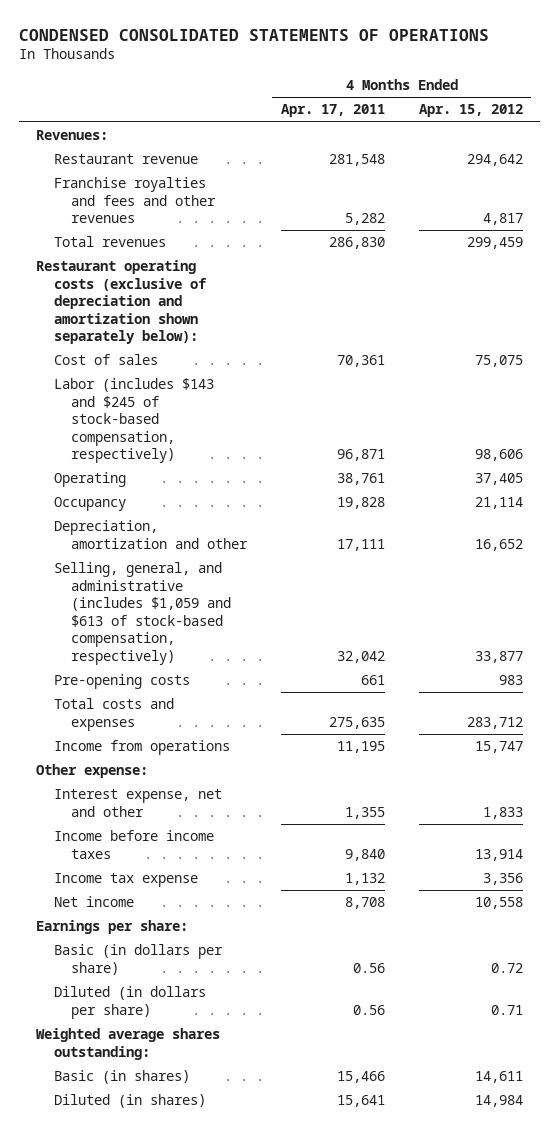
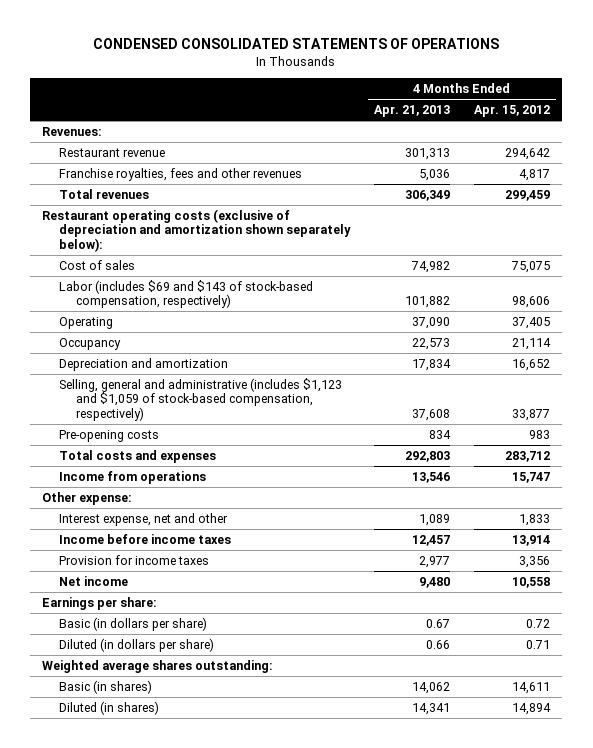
[280,104,385,118] Apr. 17, 2011 -> none
none -> [374,104,451,117] Apr. 21, 2013
[53,177,216,224] Franchise royalties and fees and other revenues -> [59,167,303,181] Franchise royalties, fees and other revenues
[53,378,214,464] Labor (includes $143 and $245 of stock-based compensation, respectively) -> [59,279,314,309] Labor (includes $69 and $143 of stock-based compensation, respectively)
[53,520,248,549] Depreciation, amortization and other -> [59,357,229,371] Depreciation and amortization
[53,562,231,665] Selling, general, and administrative (includes $1,059 and $613 of stock-based compensation, respectively) -> [59,377,343,421] Selling, general and administrative (includes $1,123 and $1,059 of stock-based compensation, respectively)
[53,873,198,888] Income tax expense -> [59,554,210,565] Provision for income taxes
[474,1095,523,1108] 14,984 -> [512,702,552,715] 14,894

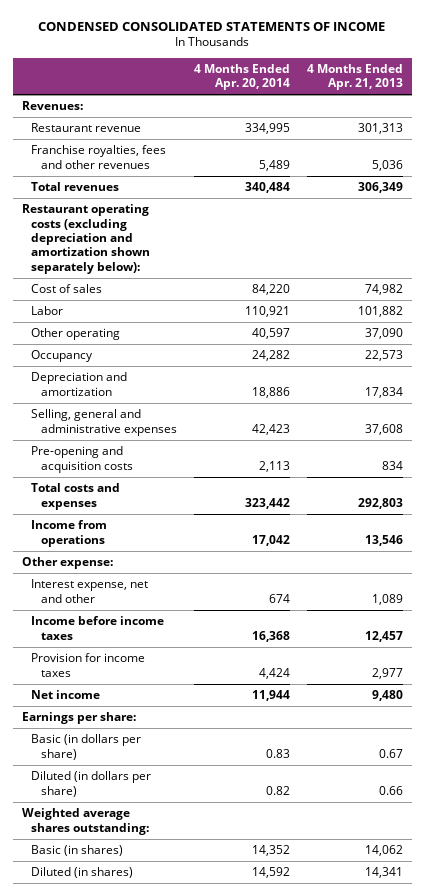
[93,38,500,50] CONDENSED CONSOLIDATED STATEMENTS OF OPERATIONS -> [38,21,386,31] CONDENSED CONSOLIDATED STATEMENTS OF INCOME
[474,104,551,117] Apr. 15, 2012 -> none
none -> [194,63,291,91] 4 Months Ended Apr. 20, 2014
[42,208,352,252] Restaurant operating costs (exclusive of depreciation and amortization shown separately below): -> [21,204,151,274] Restaurant operating costs (excluding depreciation and amortization shown separately below):
[59,279,314,309] Labor (includes $69 and $143 of stock-based compensation, respectively) -> [31,306,64,316] Labor
[59,316,114,329] Operating -> [31,328,121,341] Other operating
[59,377,343,421] Selling, general and administrative (includes $1,123 and $1,059 of stock-based compensation, respectively) -> [31,409,178,436] Selling, general and administrative expenses
[59,429,160,442] Pre-opening costs -> [31,446,134,473] Pre-opening and acquisition costs

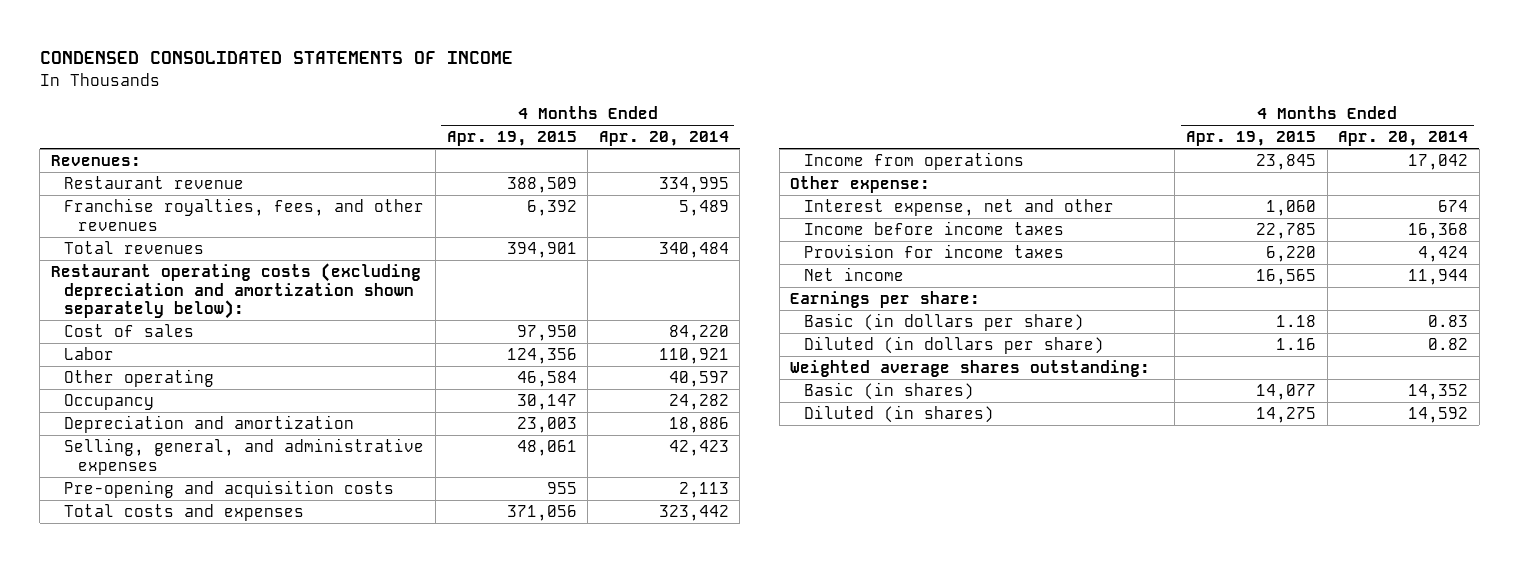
[307,63,404,91] 4 Months Ended Apr. 21, 2013 -> none
none -> [446,131,577,147] Apr. 19, 2015
[31,145,167,169] Franchise royalties, fees and other revenues -> [64,198,425,231] Franchise royalties, fees, and other revenues
[31,409,178,436] Selling, general and administrative expenses -> [64,438,425,475] Selling, general, and administrative expenses

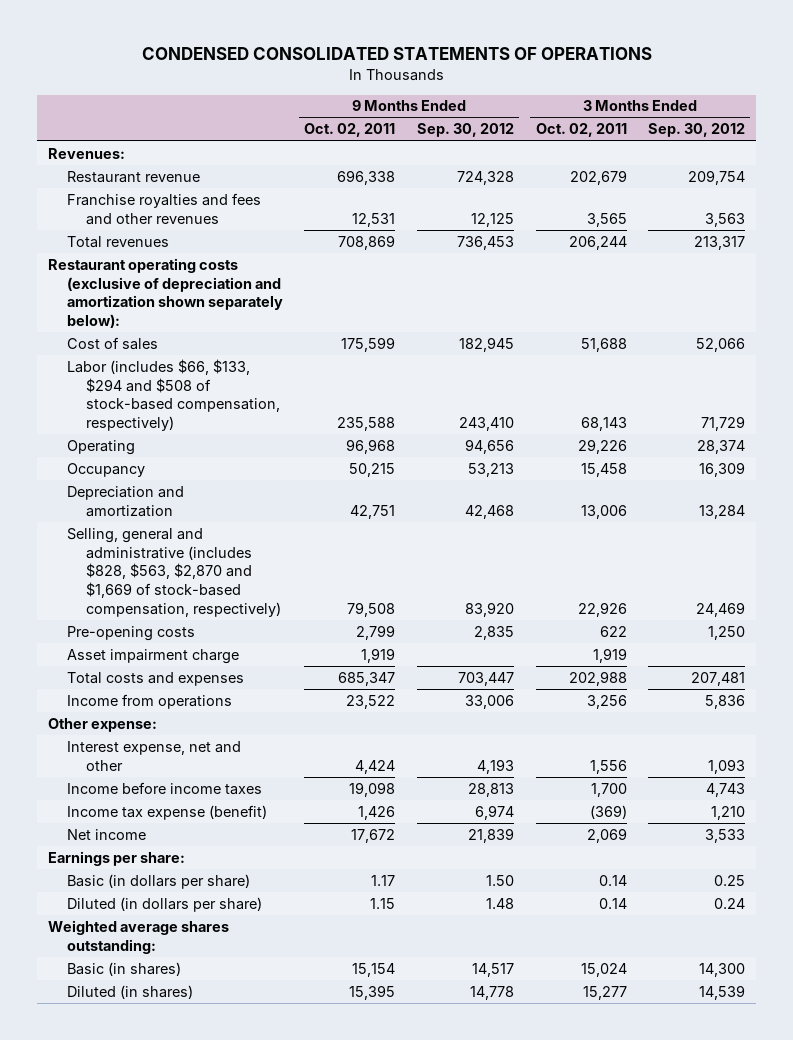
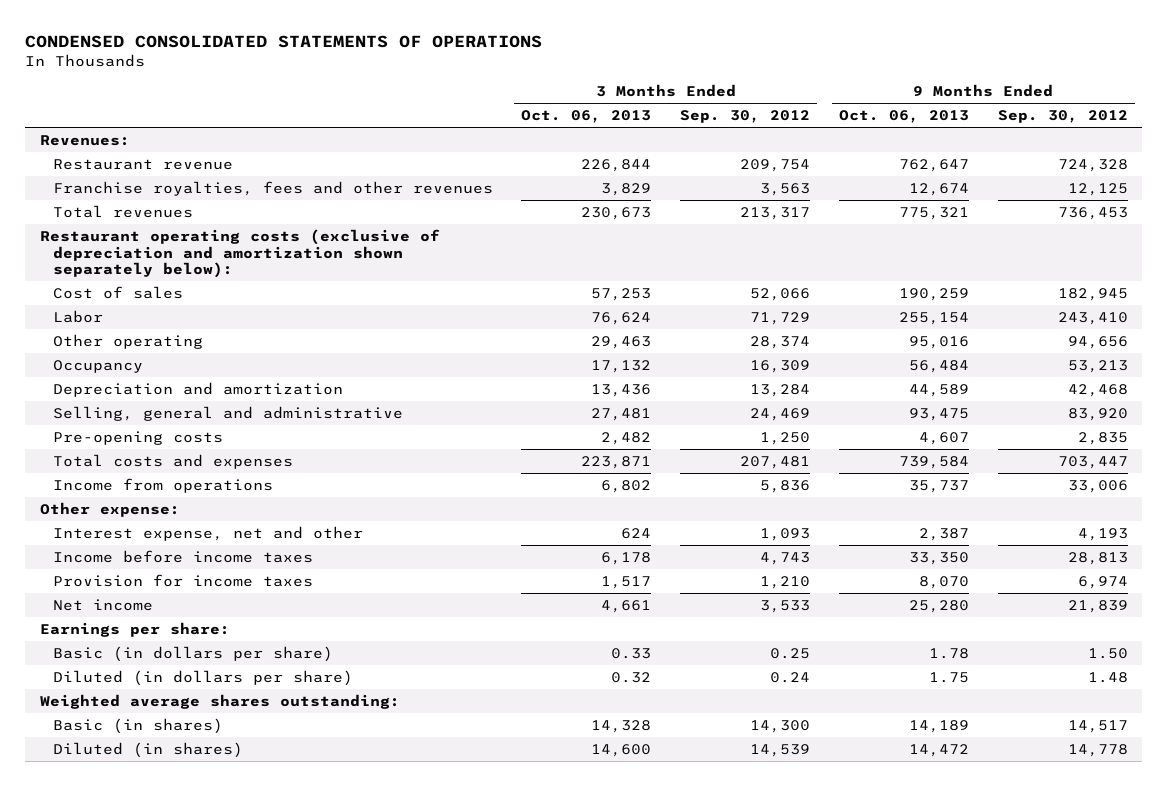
[304,123,396,138] Oct. 02, 2011 -> none
[535,123,627,138] Oct. 02, 2011 -> none
none -> [521,110,652,124] Oct. 06, 2013
none -> [838,110,969,124] Oct. 06, 2013
[66,192,261,225] Franchise royalties and fees and other revenues -> [52,180,493,196] Franchise royalties, fees and other revenues
[66,358,280,432] Labor (includes $66, $133, $294 and $508 of stock-based compensation, respectively) -> [52,309,103,323] Labor
[66,439,135,455] Operating -> [52,333,203,349] Other operating
[66,527,281,617] Selling, general and administrative (includes $828, $563, $2,870 and $1,669 of stock-based compensation, respectively) -> [52,405,403,421] Selling, general and administrative
[66,648,239,664] Asset impairment charge -> none
[66,804,267,820] Income tax expense (benefit) -> [52,573,313,587] Provision for income taxes

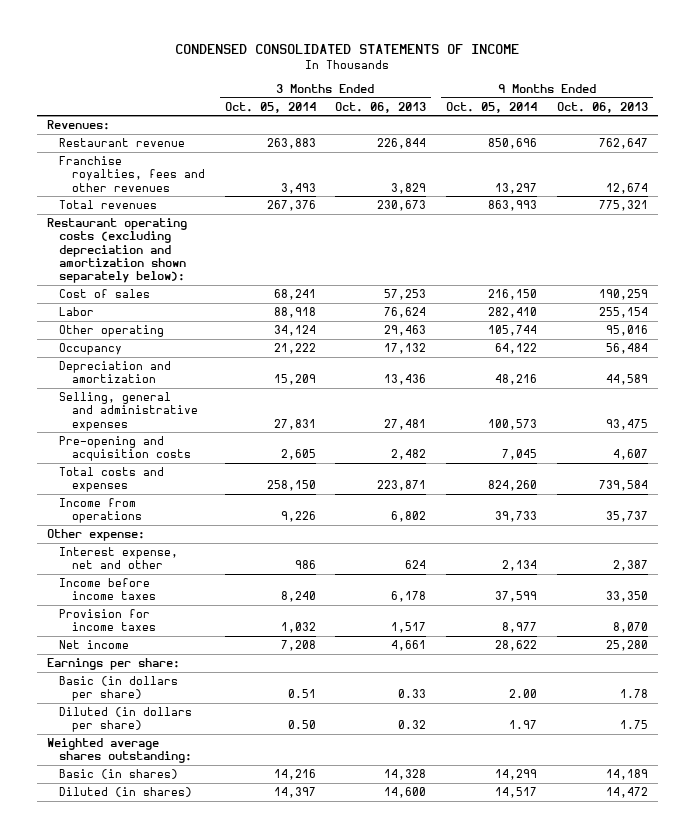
[25,34,543,48] CONDENSED CONSOLIDATED STATEMENTS OF OPERATIONS -> [175,44,520,55] CONDENSED CONSOLIDATED STATEMENTS OF INCOME
[680,110,811,124] Sep. 30, 2012 -> none
[997,110,1128,124] Sep. 30, 2012 -> none
none -> [224,101,316,113] Oct. 05, 2014
none -> [446,101,538,113] Oct. 05, 2014
[39,228,440,279] Restaurant operating costs (exclusive of depreciation and amortization shown separately below): -> [46,217,187,284] Restaurant operating costs (excluding depreciation and amortization shown separately below):
[52,405,403,421] Selling, general and administrative -> [59,391,198,431] Selling, general and administrative expenses
[52,430,223,445] Pre-opening costs -> [59,435,191,462] Pre-opening and acquisition costs

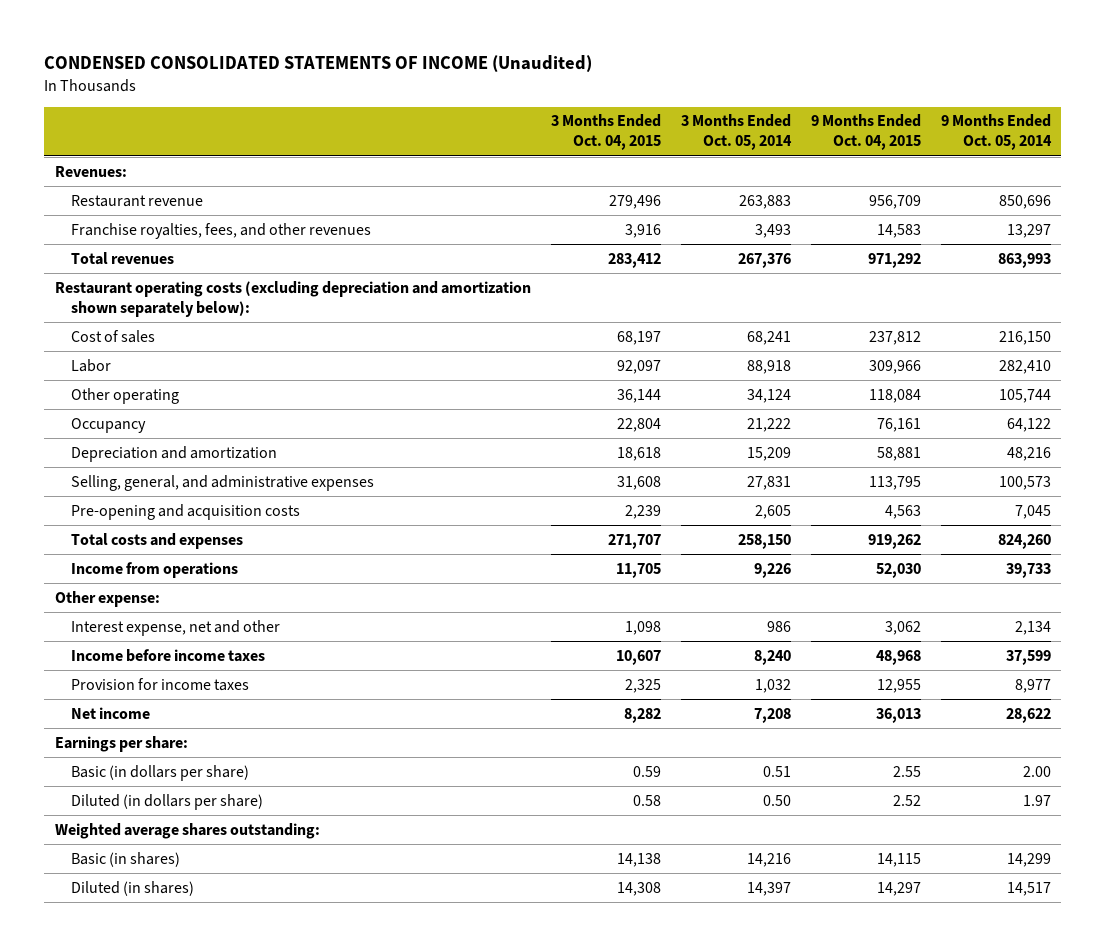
[175,44,520,55] CONDENSED CONSOLIDATED STATEMENTS OF INCOME -> [44,55,593,73] CONDENSED CONSOLIDATED STATEMENTS OF INCOME (Unaudited)
[335,101,427,113] Oct. 06, 2013 -> none
[556,101,648,113] Oct. 06, 2013 -> none
none -> [550,114,661,151] 3 Months Ended Oct. 04, 2015
none -> [811,114,922,151] 9 Months Ended Oct. 04, 2015
[59,155,205,192] Franchise royalties, fees and other revenues -> [70,222,371,239] Franchise royalties, fees, and other revenues
[59,391,198,431] Selling, general and administrative expenses -> [70,474,374,491] Selling, general, and administrative expenses

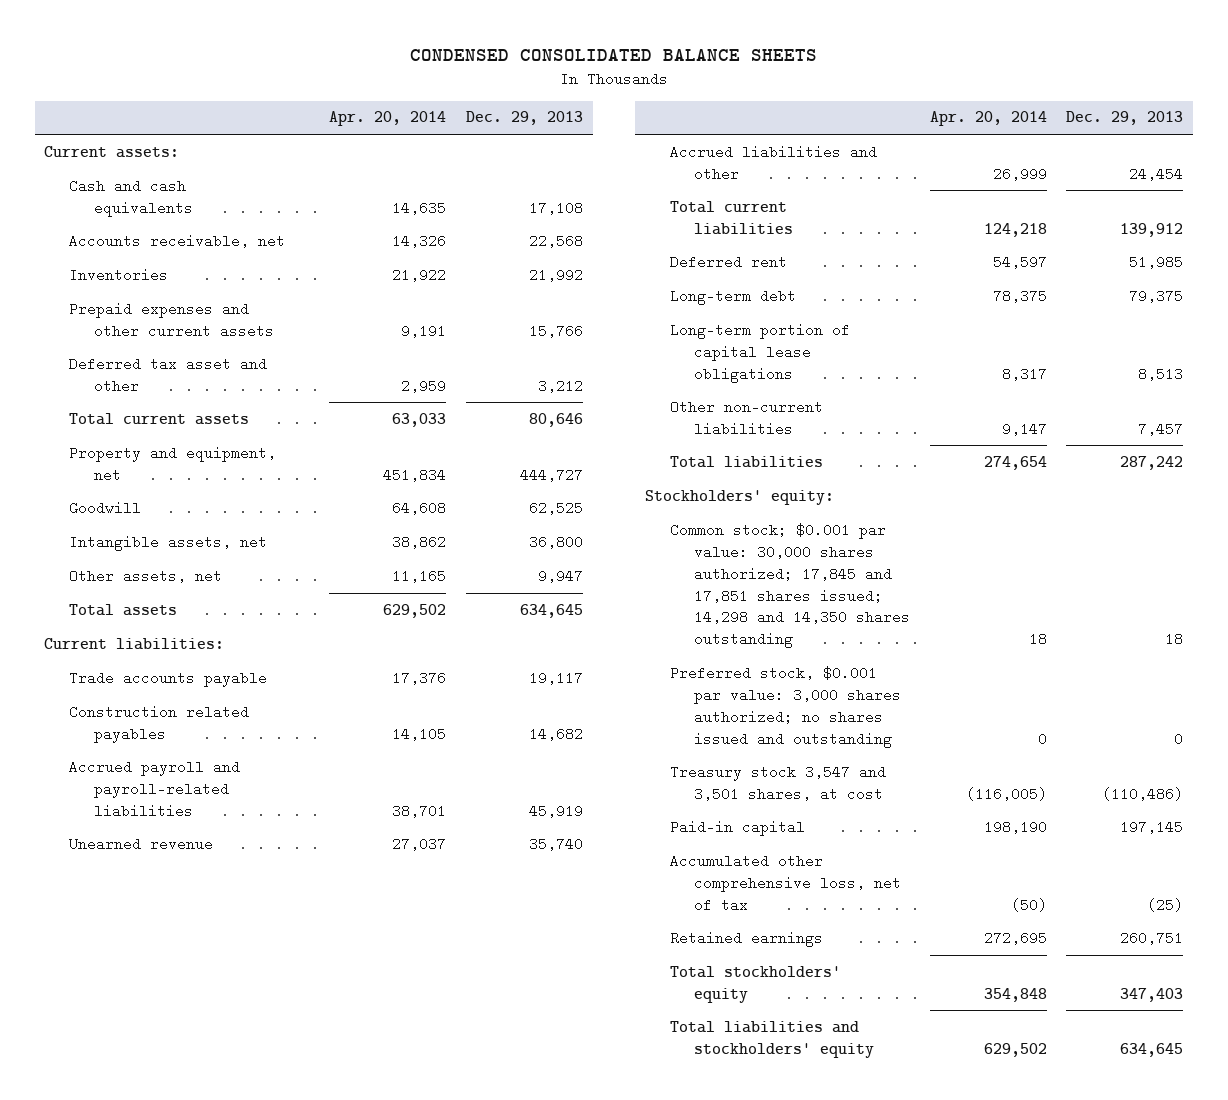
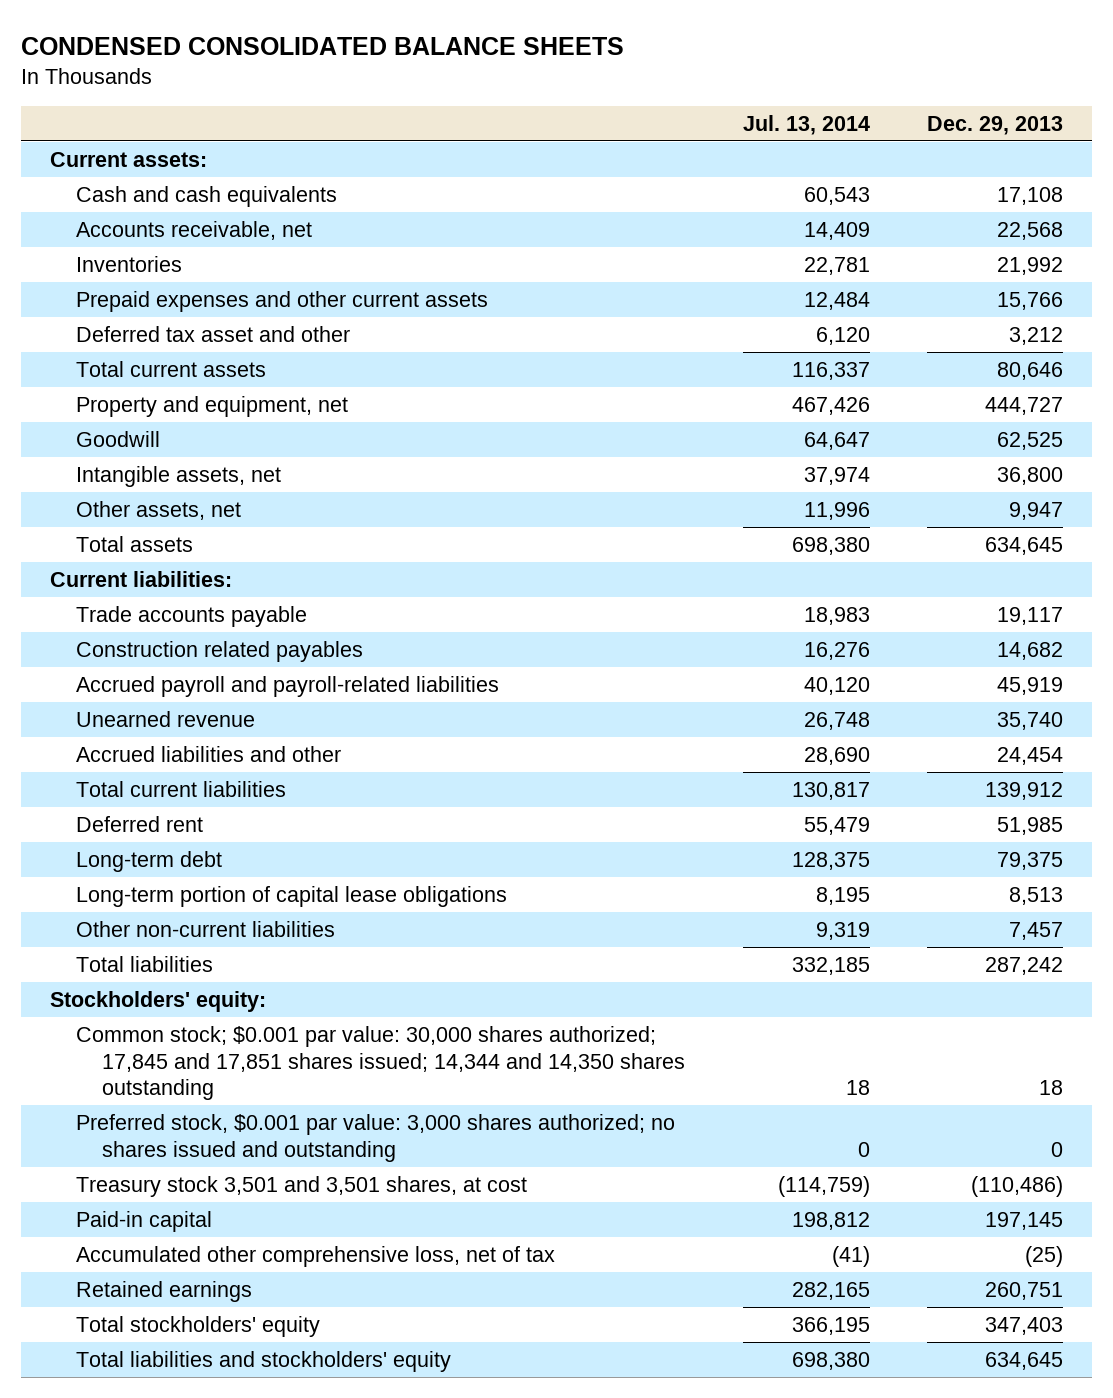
[329,111,447,127] Apr. 20, 2014 -> none
none -> [742,114,870,135] Jul. 13, 2014
[669,522,911,649] Common stock; $0.001 par value: 30,000 shares authorized; 17,845 and 17,851 shares issued; 14,298 and 14,350 shares outstanding -> [76,1025,686,1101] Common stock; $0.001 par value: 30,000 shares authorized; 17,845 and 17,851 shares issued; 14,344 and 14,350 shares outstanding
[669,764,886,801] Treasury stock 3,547 and 3,501 shares, at cost -> [76,1175,528,1197] Treasury stock 3,501 and 3,501 shares, at cost

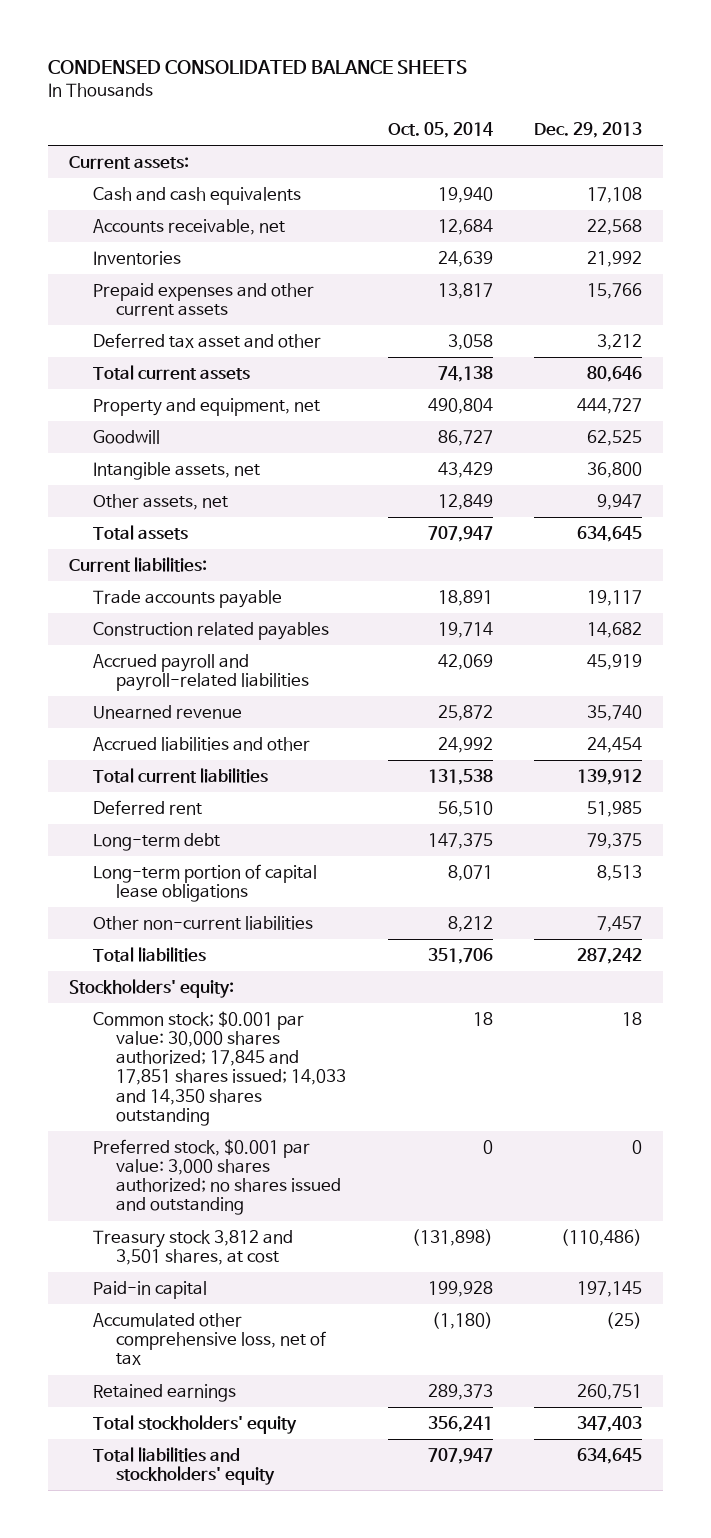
[742,114,870,135] Jul. 13, 2014 -> none
none -> [387,122,493,139] Oct. 05, 2014
[76,1025,686,1101] Common stock; $0.001 par value: 30,000 shares authorized; 17,845 and 17,851 shares issued; 14,344 and 14,350 shares outstanding -> [92,1011,347,1126] Common stock; $0.001 par value: 30,000 shares authorized; 17,845 and 17,851 shares issued; 14,033 and 14,350 shares outstanding
[76,1175,528,1197] Treasury stock 3,501 and 3,501 shares, at cost -> [92,1230,293,1266] Treasury stock 3,812 and 3,501 shares, at cost

